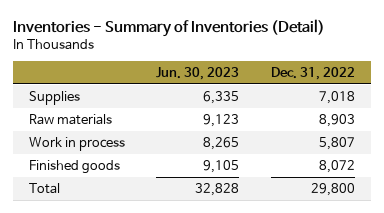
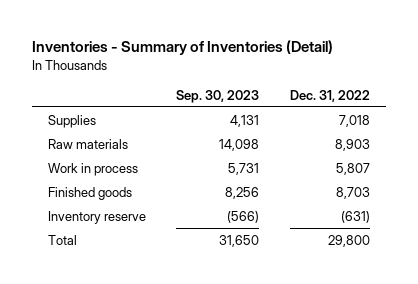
[156,67,240,81] Jun. 30, 2023 -> none
none -> [176,89,260,103] Sep. 30, 2023
[318,159,355,173] 8,072 -> [336,186,371,199] 8,703
none -> [47,210,146,224] Inventory reserve

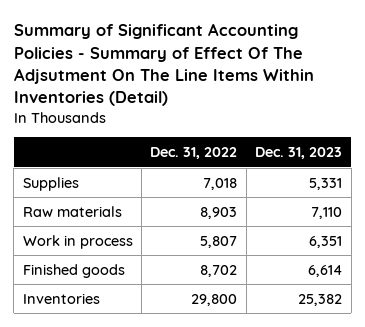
[32,40,334,56] Inventories - Summary of Inventories (Detail) -> [13,23,314,107] Summary of Significant Accounting Policies - Summary of Effect Of The Adjsutment On The Line Items Within Inventories (Detail)
[176,89,260,103] Sep. 30, 2023 -> none
none -> [255,147,343,160] Dec. 31, 2023
[47,210,146,224] Inventory reserve -> none
[336,186,371,199] 8,703 -> [200,264,238,277] 8,702
[47,234,77,245] Total -> [22,292,100,304] Inventories

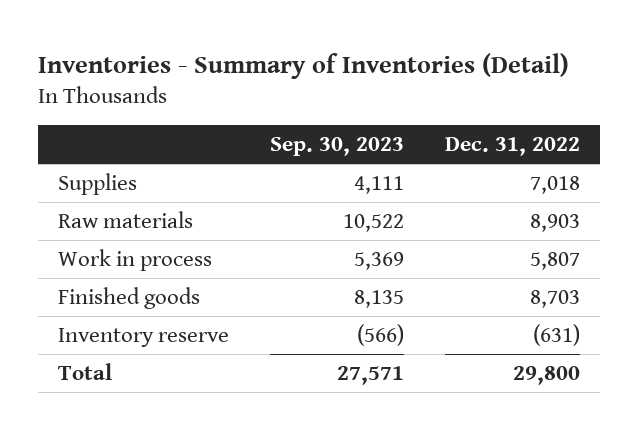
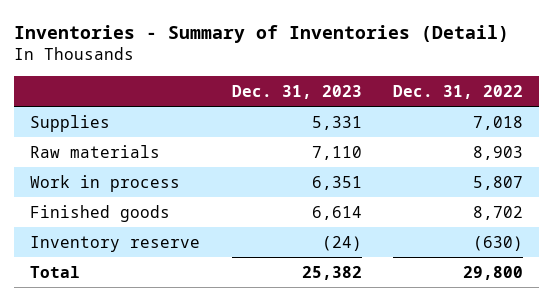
[270,137,405,157] Sep. 30, 2023 -> none
none -> [231,84,362,99] Dec. 31, 2023
[529,289,580,308] 8,703 -> [473,205,524,220] 8,702
[532,323,580,346] (631) -> [473,235,524,251] (630)

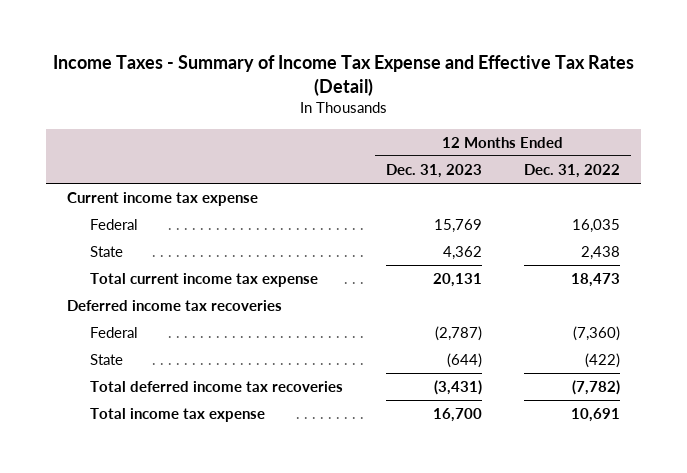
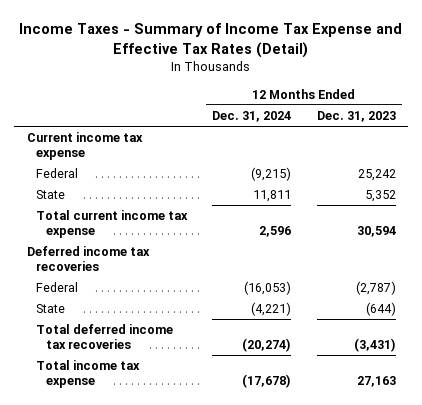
[524,163,621,178] Dec. 31, 2022 -> none
none -> [212,111,292,123] Dec. 31, 2024
[433,219,482,234] 15,769 -> [357,169,396,182] 25,242
[442,246,482,261] 4,362 -> [364,190,396,203] 5,352
[432,273,482,288] 20,131 -> [356,226,396,238] 30,594
[432,408,482,423] 16,700 -> [356,376,396,388] 27,163

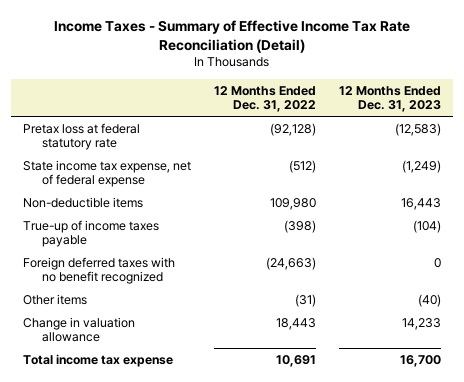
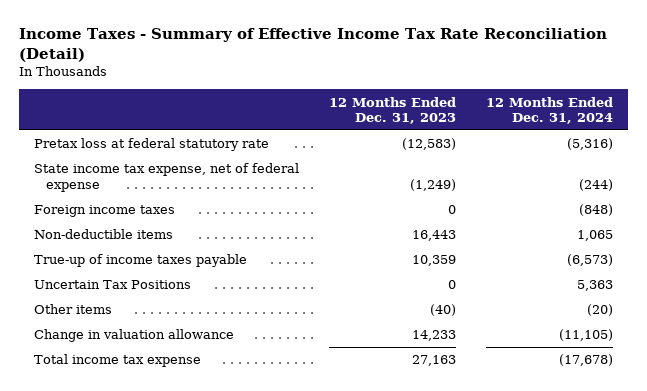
[214,85,317,112] 12 Months Ended Dec. 31, 2022 -> none
none -> [486,96,614,124] 12 Months Ended Dec. 31, 2024
none -> [34,205,176,218] Foreign income taxes
[23,256,176,285] Foreign deferred taxes with no benefit recognized -> none
[413,219,442,233] (104) -> [412,255,457,267] 10,359
none -> [34,280,192,290] Uncertain Tax Positions
[400,354,442,367] 16,700 -> [412,355,457,367] 27,163

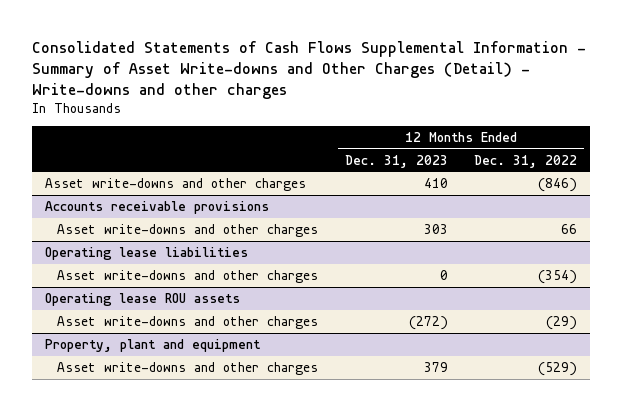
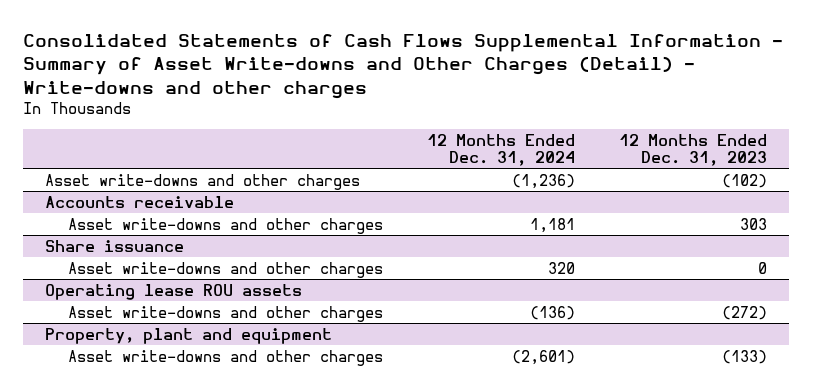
[474,154,578,168] Dec. 31, 2022 -> none
none -> [427,133,576,167] 12 Months Ended Dec. 31, 2024
[423,177,448,188] 410 -> [722,173,768,188] (102)
[44,200,269,214] Accounts receivable provisions -> [45,195,235,208] Accounts receivable
[44,246,248,260] Operating lease liabilities -> none
none -> [45,239,185,252] Share issuance
[423,361,448,372] 379 -> [722,349,768,364] (133)

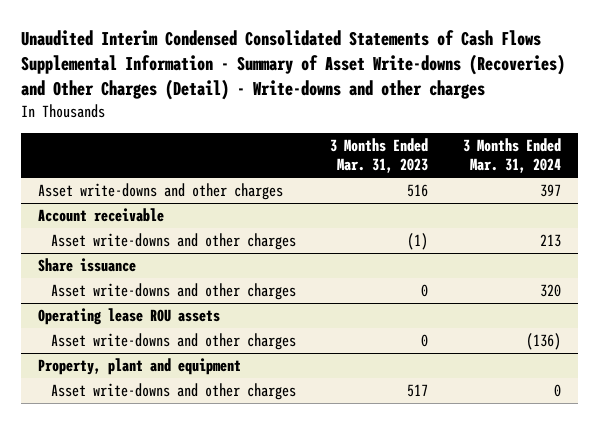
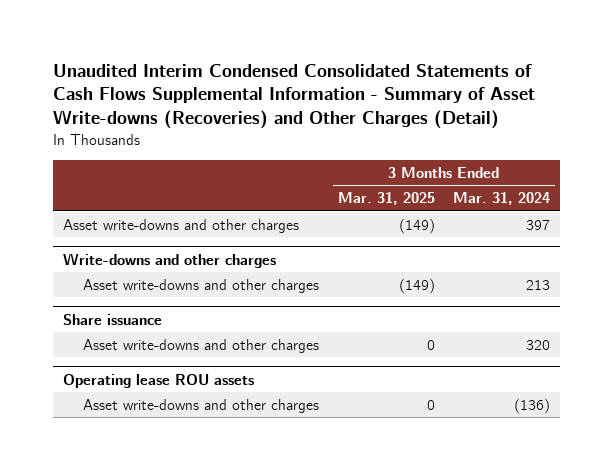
[20,30,565,101] Unaudited Interim Condensed Consolidated Statements of Cash Flows Supplemental Information - Summary of Asset Write-downs (Recoveries) and Other Charges (Detail) - Write-downs and other charges -> [53,63,536,130] Unaudited Interim Condensed Consolidated Statements of Cash Flows Supplemental Information - Summary of Asset Write-downs (Recoveries) and Other Charges (Detail)
[330,137,429,174] 3 Months Ended Mar. 31, 2023 -> none
none -> [337,192,435,206] Mar. 31, 2025
[37,208,164,223] Account receivable -> none
none -> [62,252,276,268] Write-downs and other charges
[37,358,241,376] Property, plant and equipment -> none
[51,383,297,401] Asset write-downs and other charges -> none

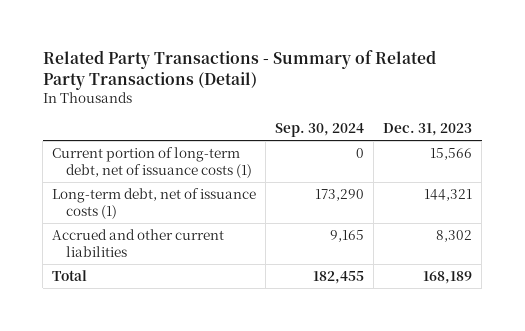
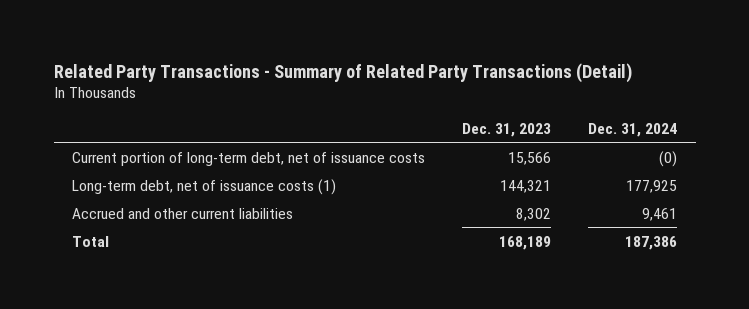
[275,123,365,138] Sep. 30, 2024 -> none
none -> [588,122,678,137] Dec. 31, 2024
[52,146,253,179] Current portion of long-term debt, net of issuance costs (1) -> [72,151,426,166] Current portion of long-term debt, net of issuance costs

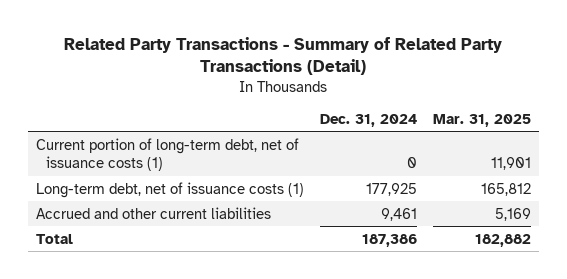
[462,122,552,137] Dec. 31, 2023 -> none
none -> [433,113,532,127] Mar. 31, 2025
[72,151,426,166] Current portion of long-term debt, net of issuance costs -> [35,137,299,171] Current portion of long-term debt, net of issuance costs (1)
[659,150,678,167] (0) -> [406,156,417,168] 0

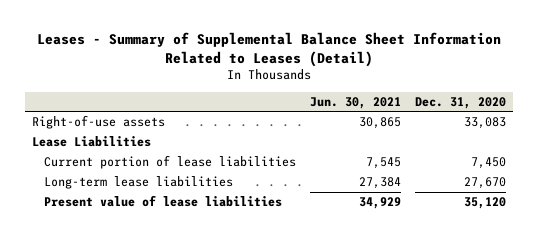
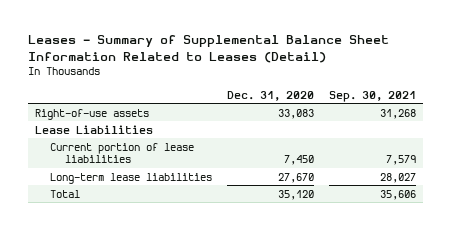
[309,96,401,109] Jun. 30, 2021 -> none
none -> [328,90,416,102] Sep. 30, 2021
[43,195,282,208] Present value of lease liabilities -> [50,189,81,198] Total

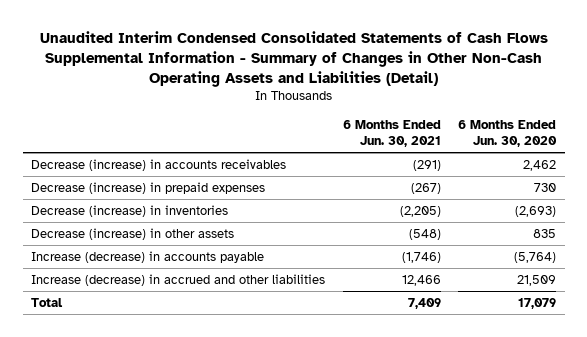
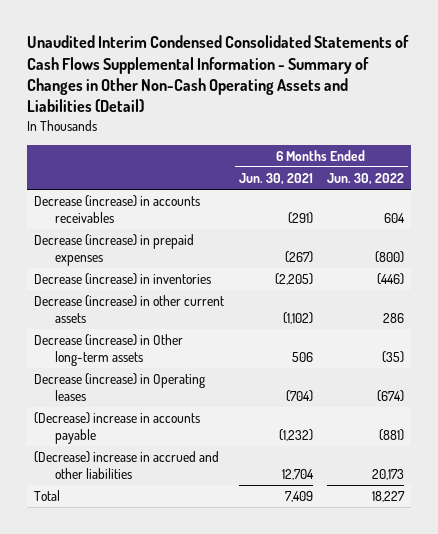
[457,119,557,147] 6 Months Ended Jun. 30, 2020 -> none
none -> [327,173,405,186] Jun. 30, 2022
[31,228,235,241] Decrease (increase) in other assets -> [34,295,225,324] Decrease (increase) in other current assets
[408,229,441,241] (548) -> [282,312,313,325] (1,102)
none -> [34,334,184,367] Decrease (increase) in Other long-term assets
none -> [34,373,206,402] Decrease (increase) in Operating leases
[31,251,265,264] Increase (decrease) in accounts payable -> [34,412,201,445] (Decrease) increase in accounts payable
[401,252,441,264] (1,746) -> [278,429,313,442] (1,232)
[31,274,326,287] Increase (decrease) in accrued and other liabilities -> [34,451,220,480] (Decrease) increase in accrued and other liabilities
[401,275,441,287] 12,466 -> [281,469,314,481] 12,704

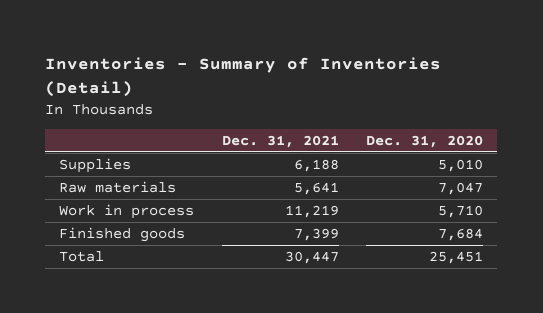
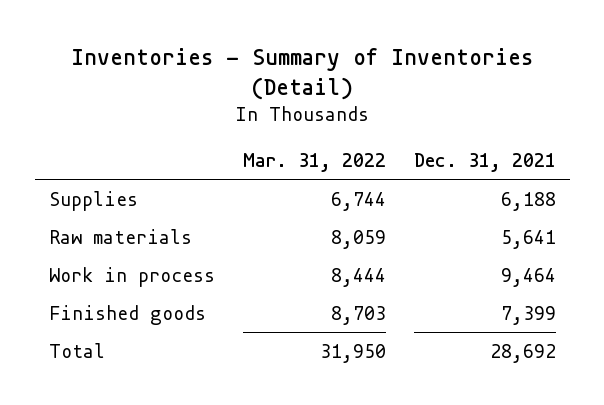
[366,135,484,149] Dec. 31, 2020 -> none
none -> [242,152,386,172] Mar. 31, 2022
[284,205,339,219] 11,219 -> [500,267,556,287] 9,464
[284,251,339,265] 30,447 -> [489,343,556,363] 28,692

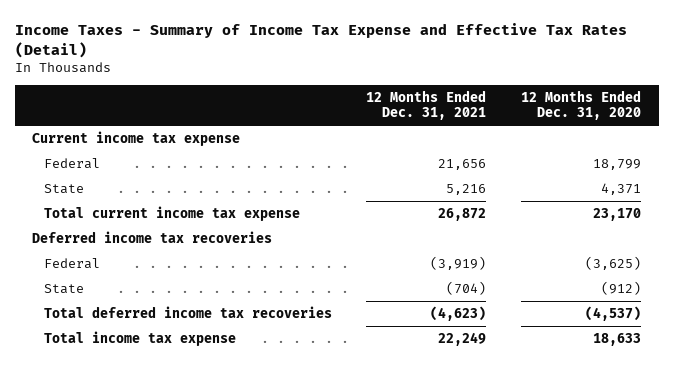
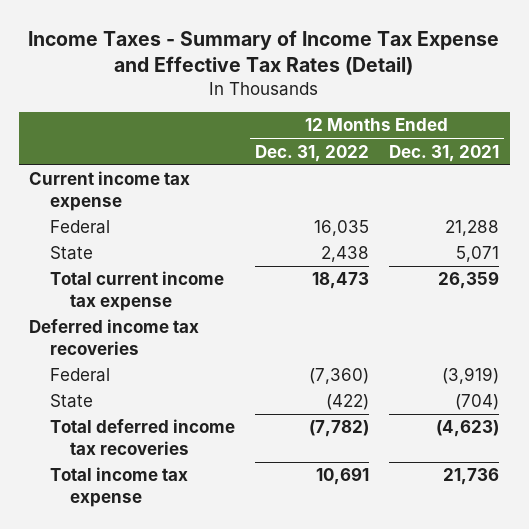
[521,89,642,121] 12 Months Ended Dec. 31, 2020 -> none
none -> [255,144,370,162] Dec. 31, 2022
[438,158,487,170] 21,656 -> [445,220,500,237] 21,288
[446,183,487,195] 5,216 -> [456,246,500,263] 5,071
[438,207,487,221] 26,872 -> [438,271,500,290] 26,359
[438,331,487,346] 22,249 -> [443,468,500,486] 21,736

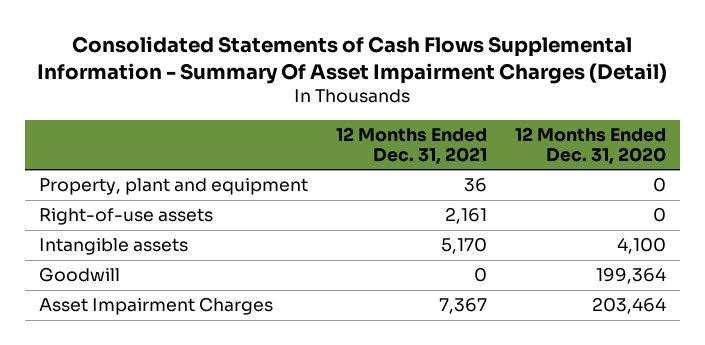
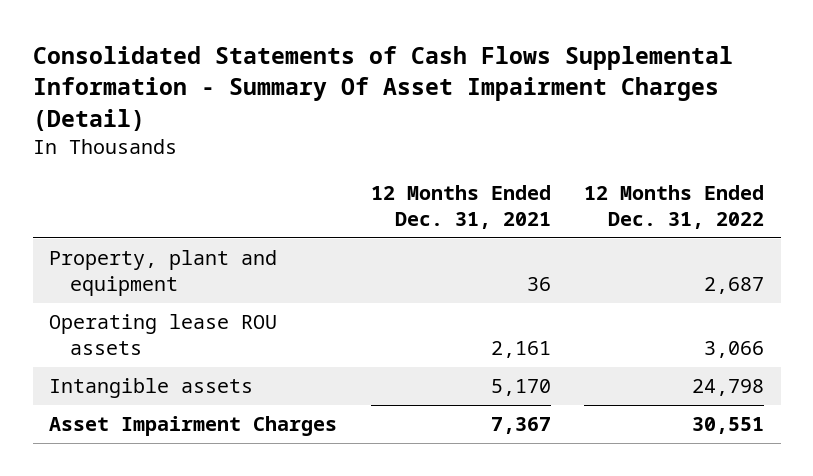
[514,126,666,165] 12 Months Ended Dec. 31, 2020 -> none
none -> [583,185,764,230] 12 Months Ended Dec. 31, 2022
[38,208,213,226] Right-of-use assets -> [49,314,278,356] Operating lease ROU assets
[38,267,120,283] Goodwill -> none

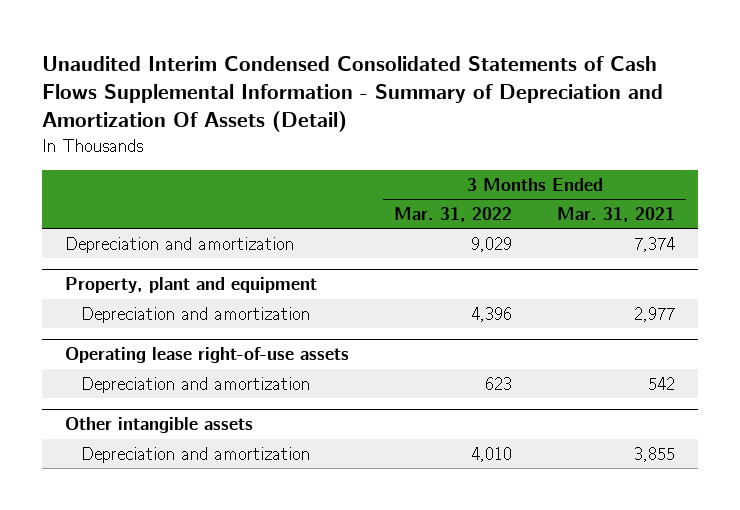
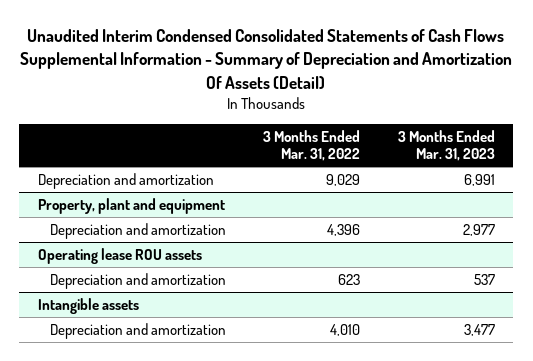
[557,207,676,223] Mar. 31, 2021 -> none
none -> [397,129,495,161] 3 Months Ended Mar. 31, 2023
[64,347,349,364] Operating lease right-of-use assets -> none
none -> [37,248,202,265] Operating lease ROU assets
[64,417,253,434] Other intangible assets -> [37,298,139,315] Intangible assets

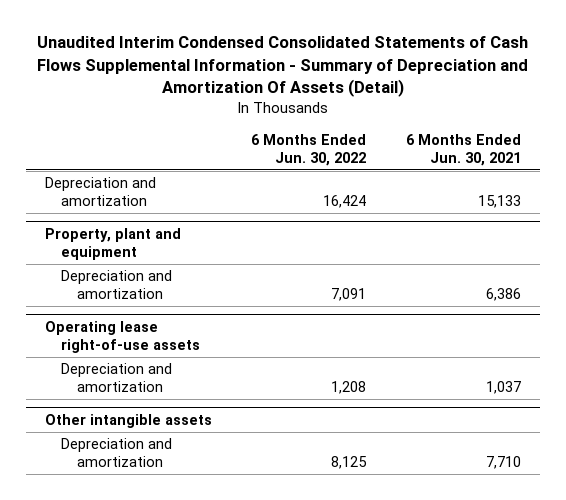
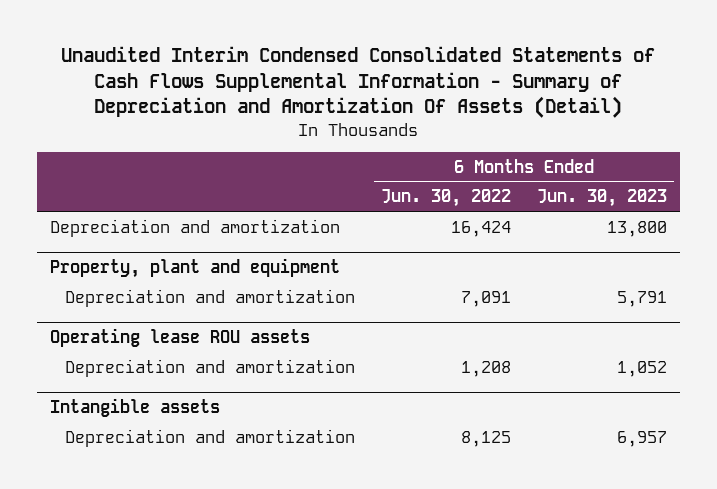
[405,133,521,166] 6 Months Ended Jun. 30, 2021 -> none
none -> [537,189,668,208] Jun. 30, 2023
[45,321,201,354] Operating lease right-of-use assets -> [49,327,310,347] Operating lease ROU assets
[45,414,213,429] Other intangible assets -> [49,397,220,417] Intangible assets

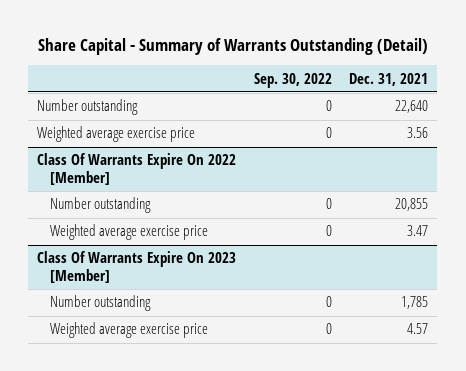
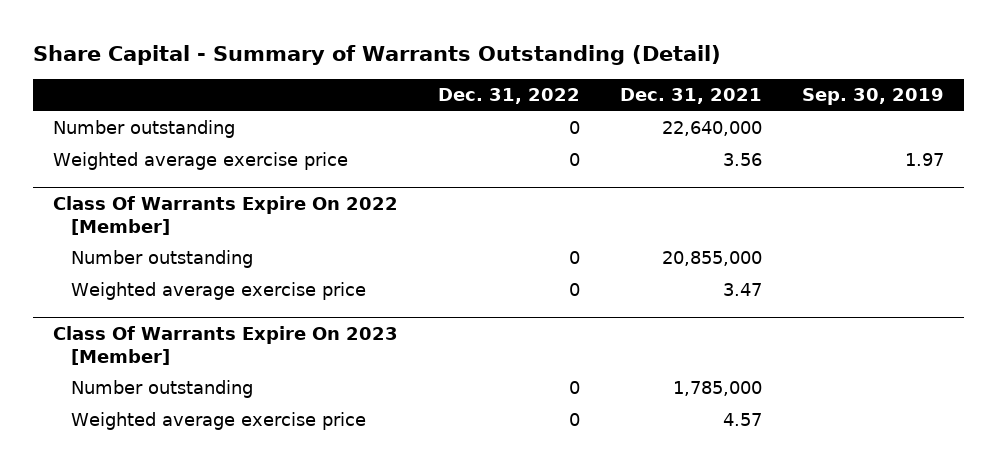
[253,72,332,88] Sep. 30, 2022 -> none
none -> [438,88,581,105] Dec. 31, 2022
none -> [802,88,945,106] Sep. 30, 2019
[395,100,429,114] 22,640 -> [662,121,763,137] 22,640,000
[395,198,429,212] 20,855 -> [662,251,763,267] 20,855,000
[401,296,429,310] 1,785 -> [673,381,763,397] 1,785,000

